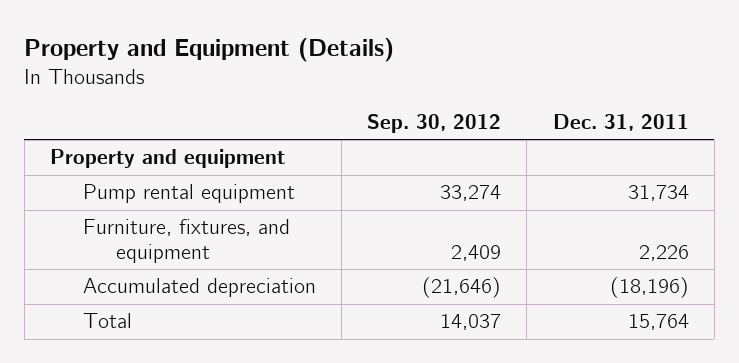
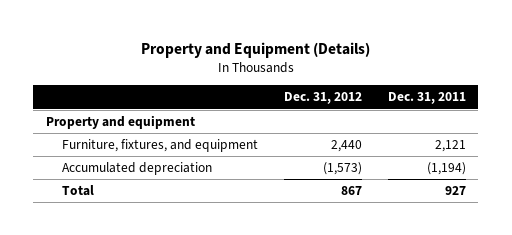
[367,113,502,133] Sep. 30, 2012 -> none
none -> [283,92,362,105] Dec. 31, 2012
[82,184,295,204] Pump rental equipment -> none
[638,244,689,261] 2,226 -> [434,140,466,153] 2,121
[609,277,689,299] (18,196) -> [426,162,466,176] (1,194)
[627,314,689,331] 15,764 -> [444,186,466,196] 927

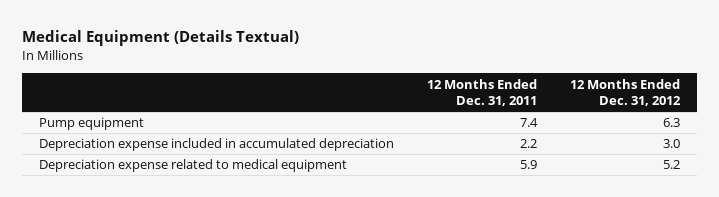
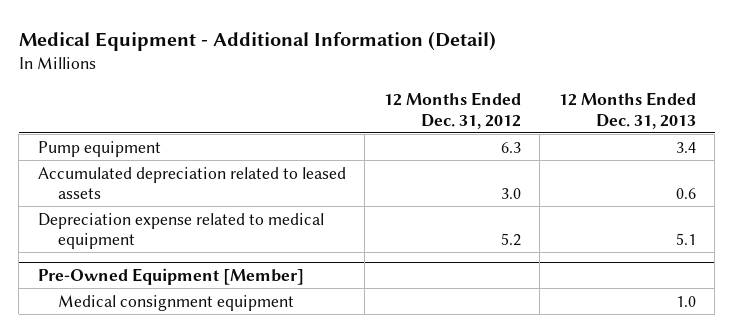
[22,30,300,47] Medical Equipment (Details Textual) -> [18,30,496,51] Medical Equipment - Additional Information (Detail)
[426,78,537,107] 12 Months Ended Dec. 31, 2011 -> none
none -> [558,92,696,129] 12 Months Ended Dec. 31, 2013
[38,138,394,152] Depreciation expense included in accumulated depreciation -> [37,166,346,199] Accumulated depreciation related to leased assets
none -> [37,267,304,285] Pre-Owned Equipment [Member]
none -> [58,294,295,311] Medical consignment equipment

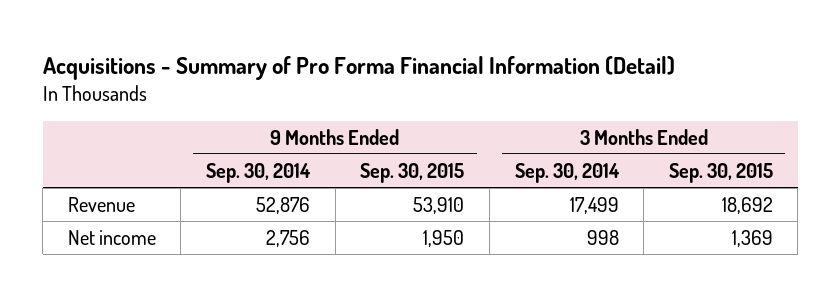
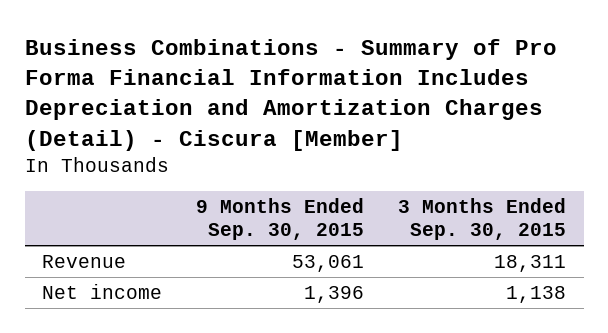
[42,55,675,80] Acquisitions - Summary of Pro Forma Financial Information (Detail) -> [24,39,557,151] Business Combinations - Summary of Pro Forma Financial Information Includes Depreciation and Amortization Charges (Detail) - Ciscura [Member]
[205,162,311,183] Sep. 30, 2014 -> none
[514,162,620,183] Sep. 30, 2014 -> none
[413,196,465,214] 53,910 -> [292,254,365,272] 53,061
[721,196,773,214] 18,692 -> [494,254,567,272] 18,311
[423,229,465,247] 1,950 -> [304,285,365,303] 1,396
[731,229,773,247] 1,369 -> [506,285,567,303] 1,138

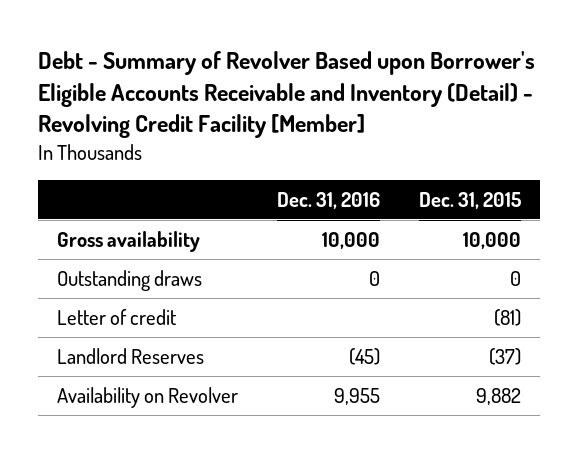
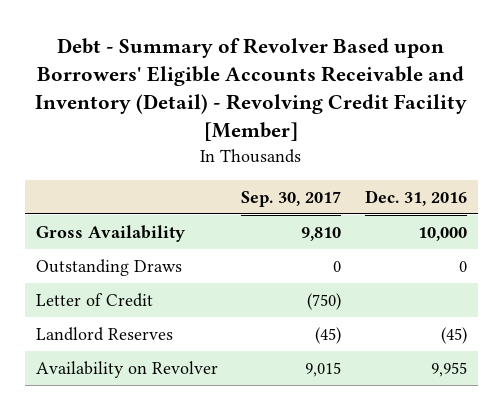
[37,51,535,139] Debt - Summary of Revolver Based upon Borrower's Eligible Accounts Receivable and Inventory (Detail) - Revolving Credit Facility [Member] -> [35,37,468,142] Debt - Summary of Revolver Based upon Borrowers' Eligible Accounts Receivable and Inventory (Detail) - Revolving Credit Facility [Member]
[418,191,521,209] Dec. 31, 2015 -> none
none -> [241,190,342,207] Sep. 30, 2017
[57,230,201,252] Gross availability -> [36,225,186,243] Gross Availability
[57,269,203,291] Outstanding draws -> [36,259,183,277] Outstanding Draws
[57,308,177,325] Letter of credit -> [36,293,154,308] Letter of Credit

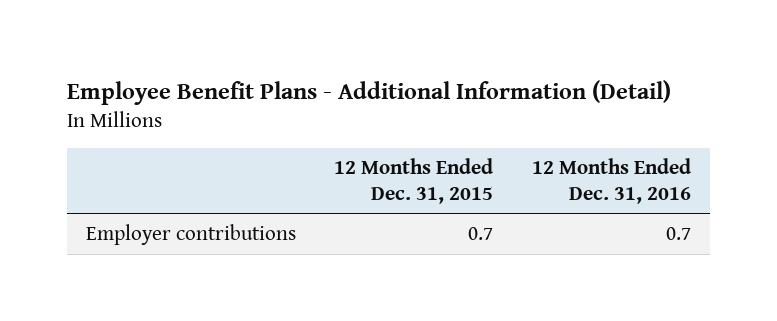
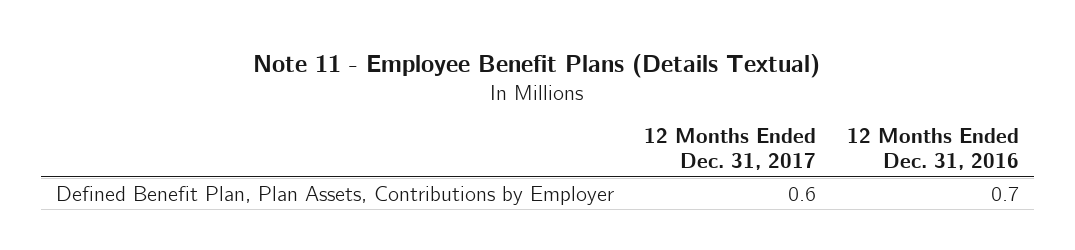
[67,80,672,106] Employee Benefit Plans - Additional Information (Detail) -> [253,54,821,79] Note 11 - Employee Benefit Plans (Details Textual)
[334,158,494,204] 12 Months Ended Dec. 31, 2015 -> none
none -> [644,127,817,171] 12 Months Ended Dec. 31, 2017
[86,224,297,246] Employer contributions -> [55,185,614,205] Defined Benefit Plan, Plan Assets, Contributions by Employer

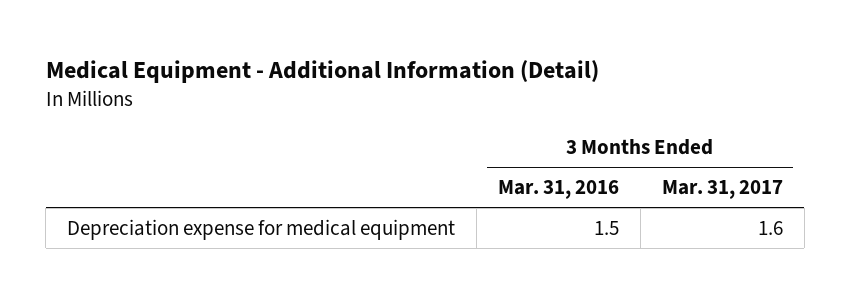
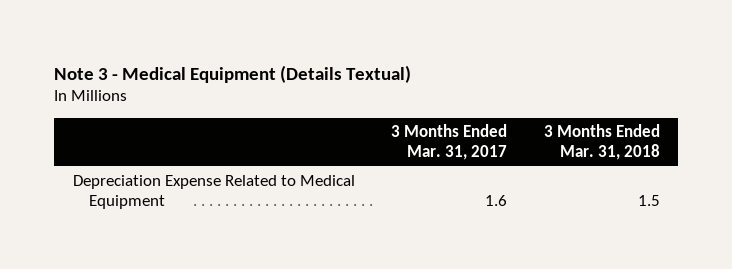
[45,60,599,84] Medical Equipment - Additional Information (Detail) -> [54,64,412,83] Note 3 - Medical Equipment (Details Textual)
[497,180,619,200] Mar. 31, 2016 -> none
none -> [543,123,660,161] 3 Months Ended Mar. 31, 2018
[67,218,456,240] Depreciation expense for medical equipment -> [72,175,355,210] Depreciation Expense Related to Medical Equipment

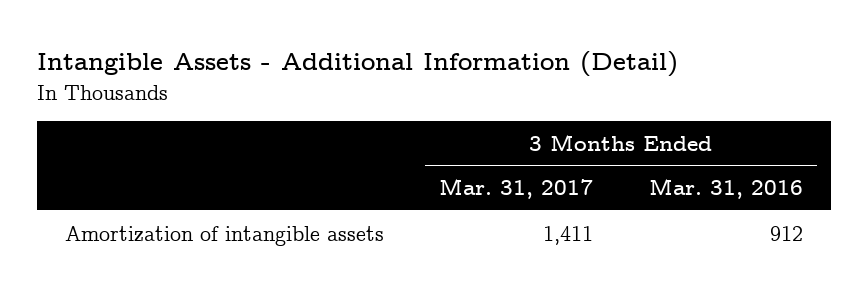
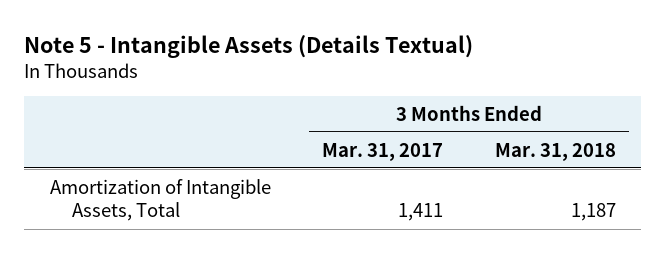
[36,51,678,78] Intangible Assets - Additional Information (Detail) -> [23,34,473,58] Note 5 - Intangible Assets (Details Textual)
[648,177,803,199] Mar. 31, 2016 -> none
none -> [494,142,616,161] Mar. 31, 2018
[64,225,384,246] Amortization of intangible assets -> [49,178,271,222] Amortization of Intangible Assets, Total

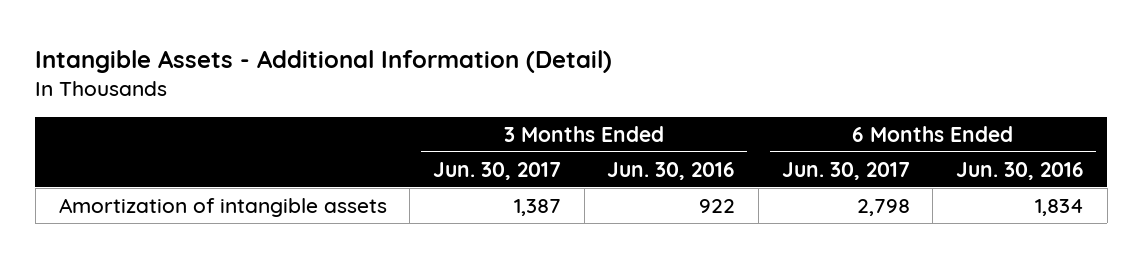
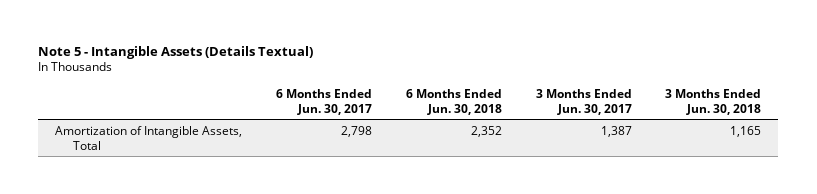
[35,49,613,73] Intangible Assets - Additional Information (Detail) -> [38,46,314,60] Note 5 - Intangible Assets (Details Textual)
[607,161,736,180] Jun. 30, 2016 -> none
[956,161,1085,180] Jun. 30, 2016 -> none
none -> [405,88,502,115] 6 Months Ended Jun. 30, 2018
none -> [665,88,762,115] 3 Months Ended Jun. 30, 2018
[58,197,387,217] Amortization of intangible assets -> [55,125,243,150] Amortization of Intangible Assets, Total

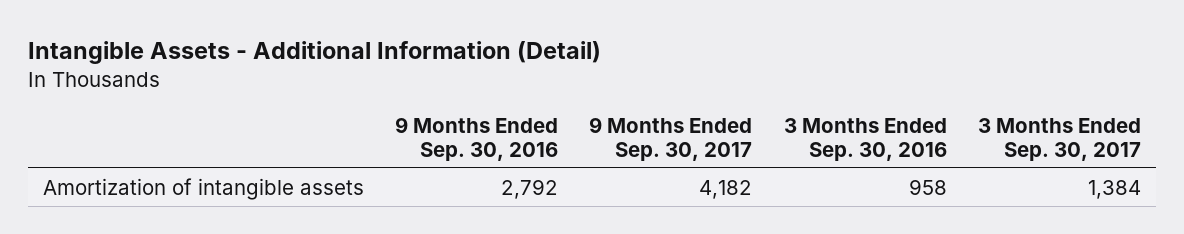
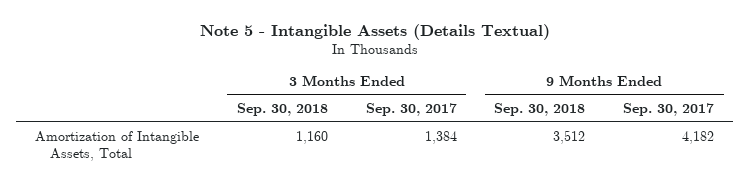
[27,41,601,65] Intangible Assets - Additional Information (Detail) -> [199,24,550,41] Note 5 - Intangible Assets (Details Textual)
[395,116,559,162] 9 Months Ended Sep. 30, 2016 -> none
[783,117,947,162] 3 Months Ended Sep. 30, 2016 -> none
none -> [236,102,328,116] Sep. 30, 2018
none -> [494,102,586,116] Sep. 30, 2018
[43,177,365,200] Amortization of intangible assets -> [34,131,199,161] Amortization of Intangible Assets, Total

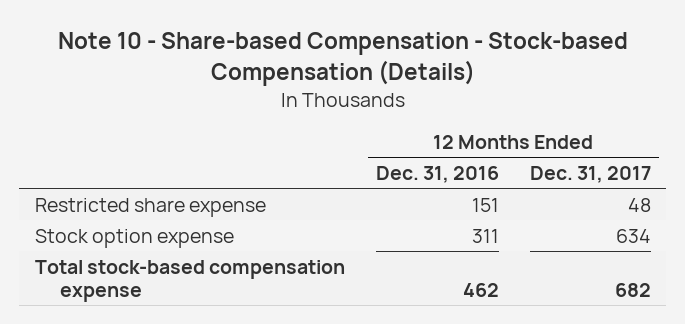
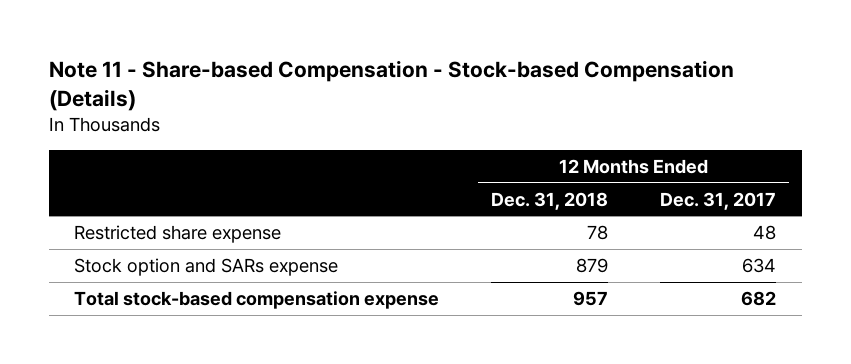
[57,32,628,86] Note 10 - Share-based Compensation - Stock-based Compensation (Details) -> [48,60,734,112] Note 11 - Share-based Compensation - Stock-based Compensation (Details)
[375,165,499,183] Dec. 31, 2016 -> none
none -> [491,191,609,210] Dec. 31, 2018
[34,228,234,248] Stock option expense -> [74,258,339,277] Stock option and SARs expense

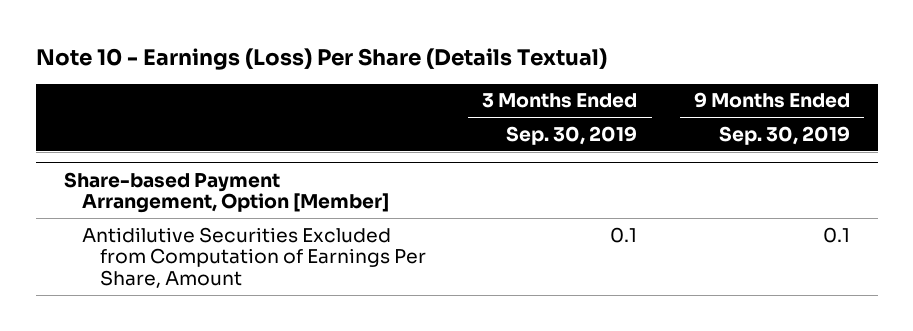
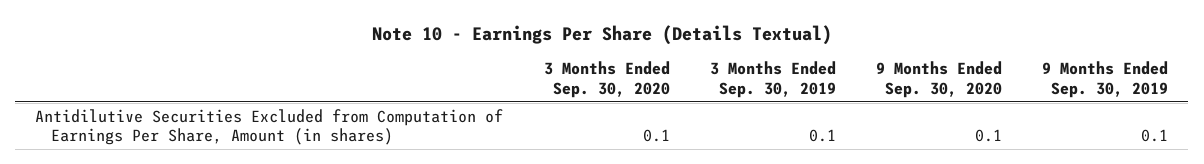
[35,47,607,70] Note 10 - Earnings (Loss) Per Share (Details Textual) -> [371,24,832,45] Note 10 - Earnings Per Share (Details Textual)
none -> [543,61,670,99] 3 Months Ended Sep. 30, 2020
none -> [875,61,1002,99] 9 Months Ended Sep. 30, 2020
[63,171,389,214] Share-based Payment Arrangement, Option [Member] -> none
[81,226,427,289] Antidilutive Securities Excluded from Computation of Earnings Per Share, Amount -> [35,108,504,146] Antidilutive Securities Excluded from Computation of Earnings Per Share, Amount (in shares)

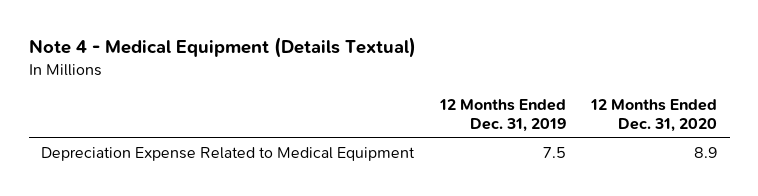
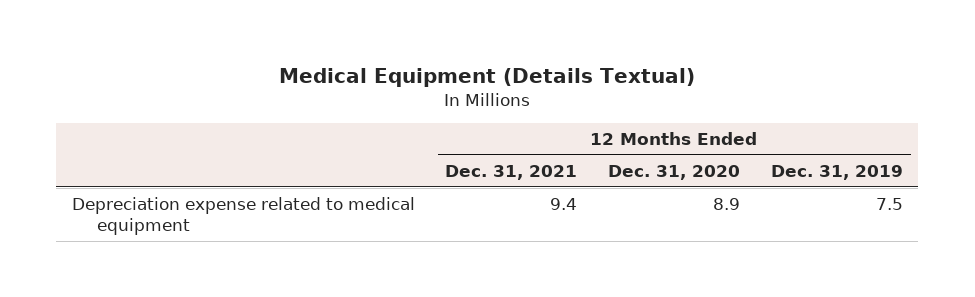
[28,37,416,59] Note 4 - Medical Equipment (Details Textual) -> [279,67,696,87] Medical Equipment (Details Textual)
none -> [445,164,578,180] Dec. 31, 2021
[41,147,416,162] Depreciation Expense Related to Medical Equipment -> [71,197,415,236] Depreciation expense related to medical equipment

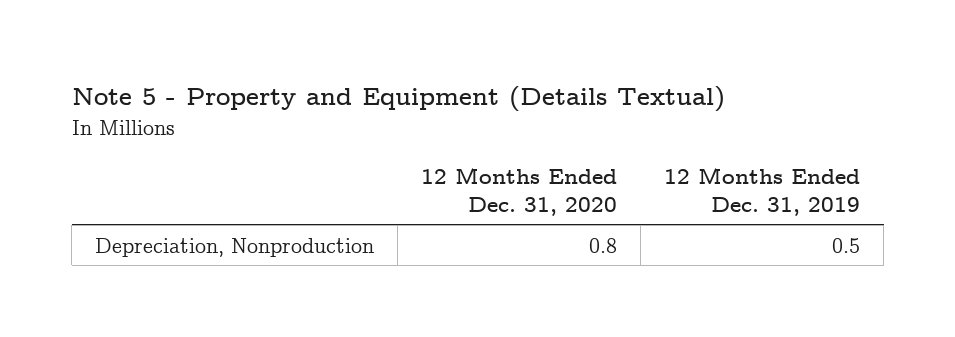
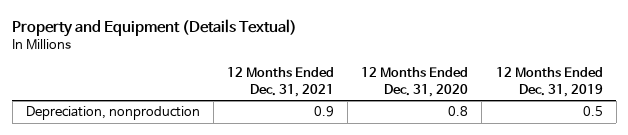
[71,86,725,113] Note 5 - Property and Equipment (Details Textual) -> [12,18,298,37] Property and Equipment (Details Textual)
none -> [227,67,335,97] 12 Months Ended Dec. 31, 2021
[95,237,375,257] Depreciation, Nonproduction -> [25,106,200,121] Depreciation, nonproduction

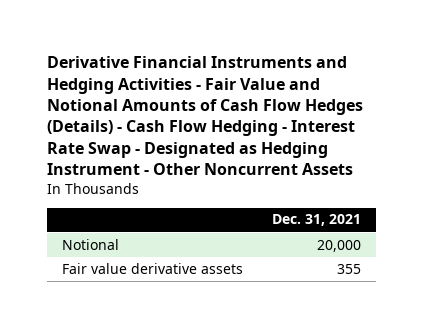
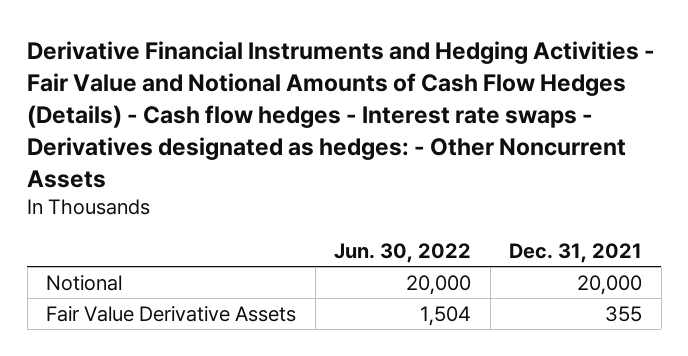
[46,56,363,176] Derivative Financial Instruments and Hedging Activities - Fair Value and Notional Amounts of Cash Flow Hedges (Details) - Cash Flow Hedging - Interest Rate Swap - Designated as Hedging Instrument - Other Noncurrent Assets -> [27,41,656,188] Derivative Financial Instruments and Hedging Activities - Fair Value and Notional Amounts of Cash Flow Hedges (Details) - Cash flow hedges - Interest rate swaps - Derivatives designated as hedges: - Other Noncurrent Assets
none -> [334,242,472,263] Jun. 30, 2022
[61,262,243,274] Fair value derivative assets -> [46,305,297,322] Fair Value Derivative Assets

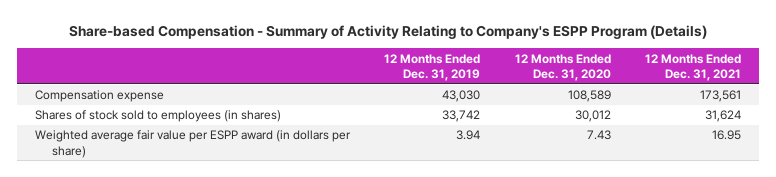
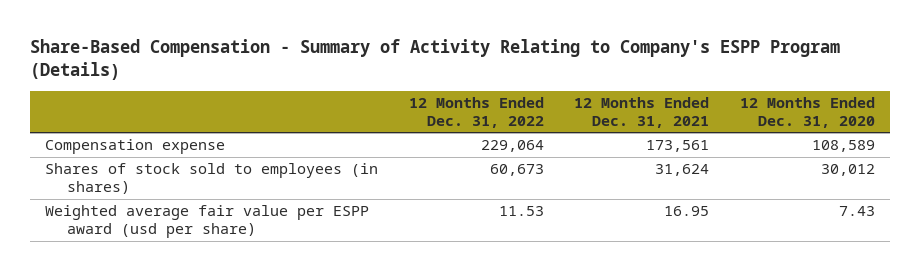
[69,25,708,40] Share-based Compensation - Summary of Activity Relating to Company's ESPP Program (Details) -> [29,38,840,80] Share-Based Compensation - Summary of Activity Relating to Company's ESPP Program (Details)
[384,53,481,81] 12 Months Ended Dec. 31, 2019 -> none
none -> [408,97,544,128] 12 Months Ended Dec. 31, 2022
[34,130,351,158] Weighted average fair value per ESPP award (in dollars per share) -> [44,205,369,238] Weighted average fair value per ESPP award (usd per share)

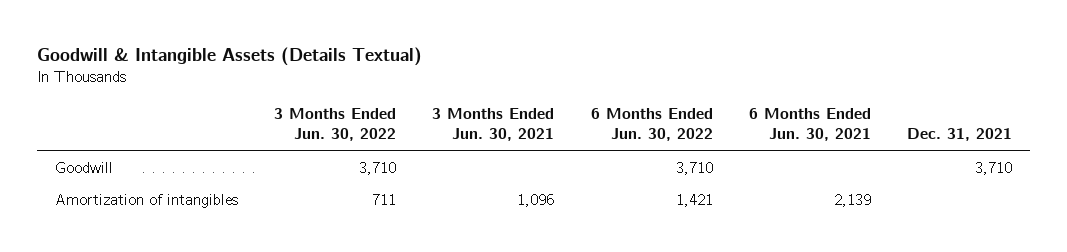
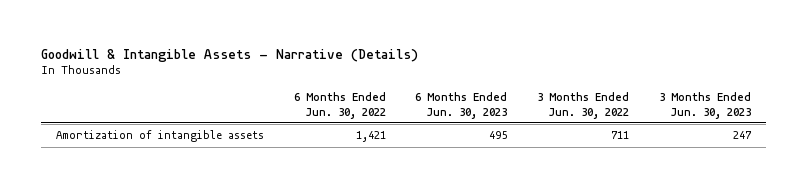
[36,47,422,67] Goodwill & Intangible Assets (Details Textual) -> [40,48,418,62] Goodwill & Intangible Assets - Narrative (Details)
[432,108,555,142] 3 Months Ended Jun. 30, 2021 -> none
[748,108,871,142] 6 Months Ended Jun. 30, 2021 -> none
[907,128,1013,142] Dec. 31, 2021 -> none
none -> [415,92,508,119] 6 Months Ended Jun. 30, 2023
none -> [659,92,752,119] 3 Months Ended Jun. 30, 2023
[54,161,113,173] Goodwill -> none
[54,193,238,208] Amortization of intangibles -> [55,130,264,143] Amortization of intangible assets

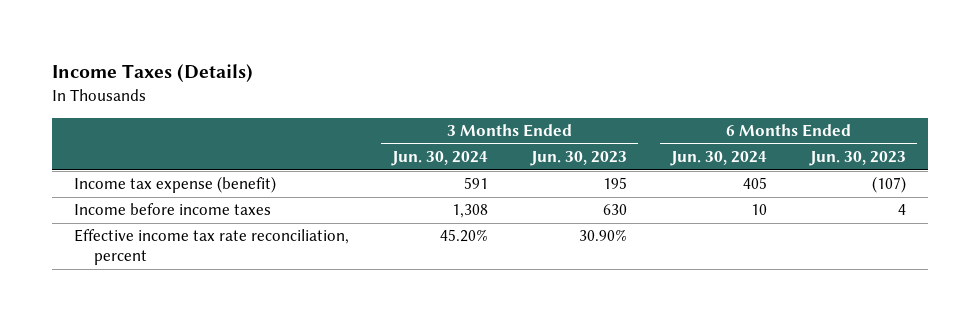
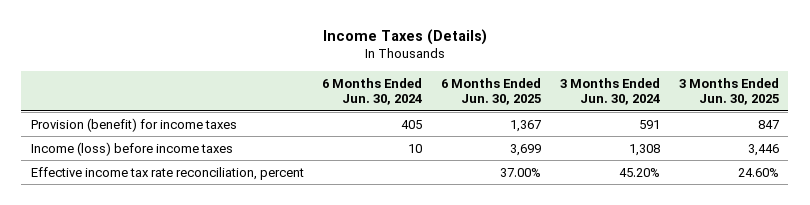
[530,151,628,167] Jun. 30, 2023 -> none
[809,151,907,167] Jun. 30, 2023 -> none
none -> [441,77,542,106] 6 Months Ended Jun. 30, 2025
none -> [678,77,779,106] 3 Months Ended Jun. 30, 2025
[73,176,276,194] Income tax expense (benefit) -> [30,117,237,132] Provision (benefit) for income taxes
[73,203,271,216] Income before income taxes -> [30,141,233,156] Income (loss) before income taxes

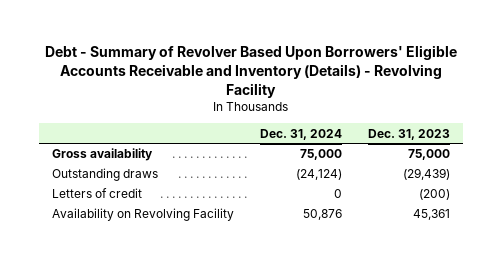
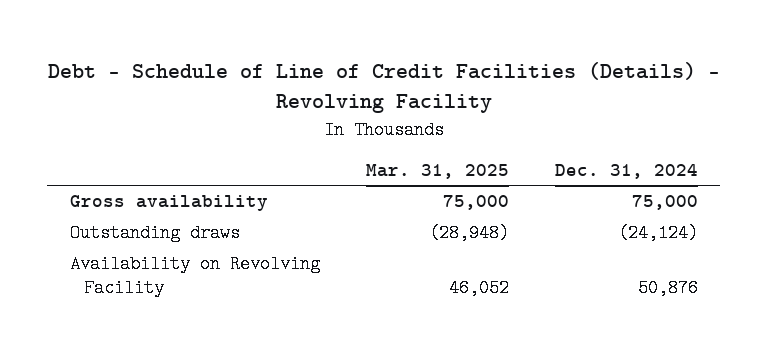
[44,45,457,98] Debt - Summary of Revolver Based Upon Borrowers' Eligible Accounts Receivable and Inventory (Details) - Revolving Facility -> [47,61,720,114] Debt - Schedule of Line of Credit Facilities (Details) - Revolving Facility
[368,128,451,140] Dec. 31, 2023 -> none
none -> [365,163,509,179] Mar. 31, 2025
[51,188,142,199] Letters of credit -> none

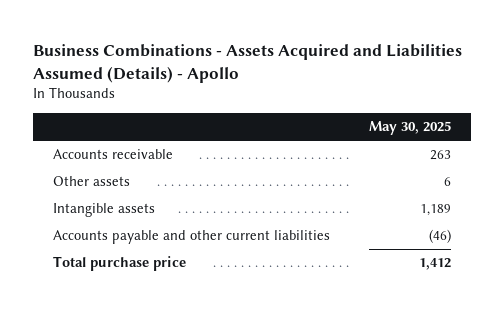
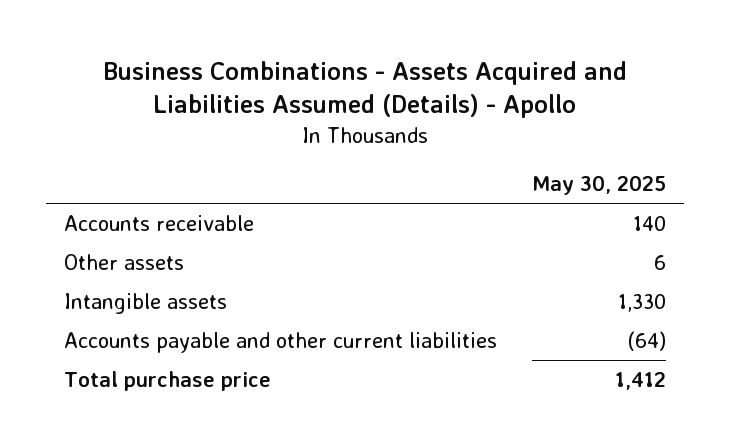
[430,150,452,161] 263 -> [633,215,667,231] 140
[420,204,452,217] 1,189 -> [618,293,667,312] 1,330
[429,229,452,244] (46) -> [627,330,667,351] (64)

